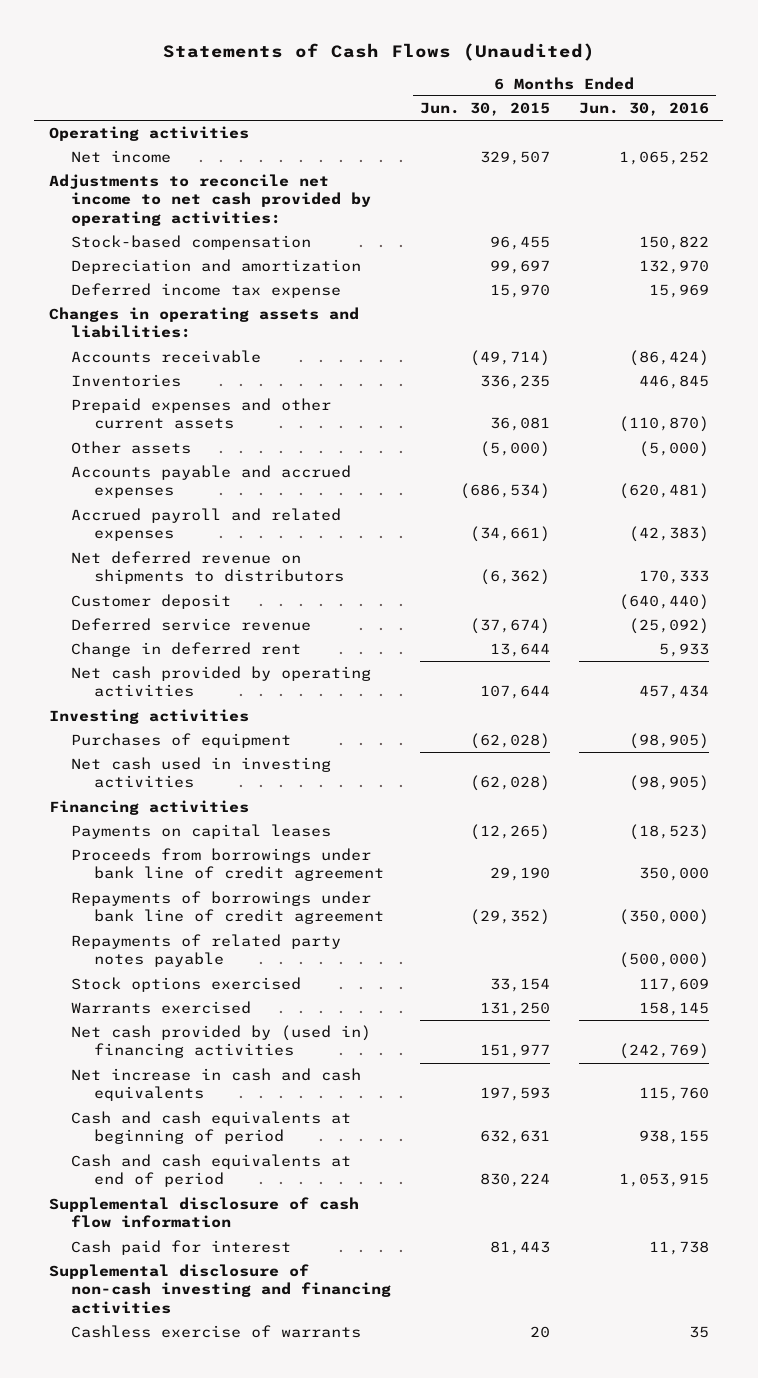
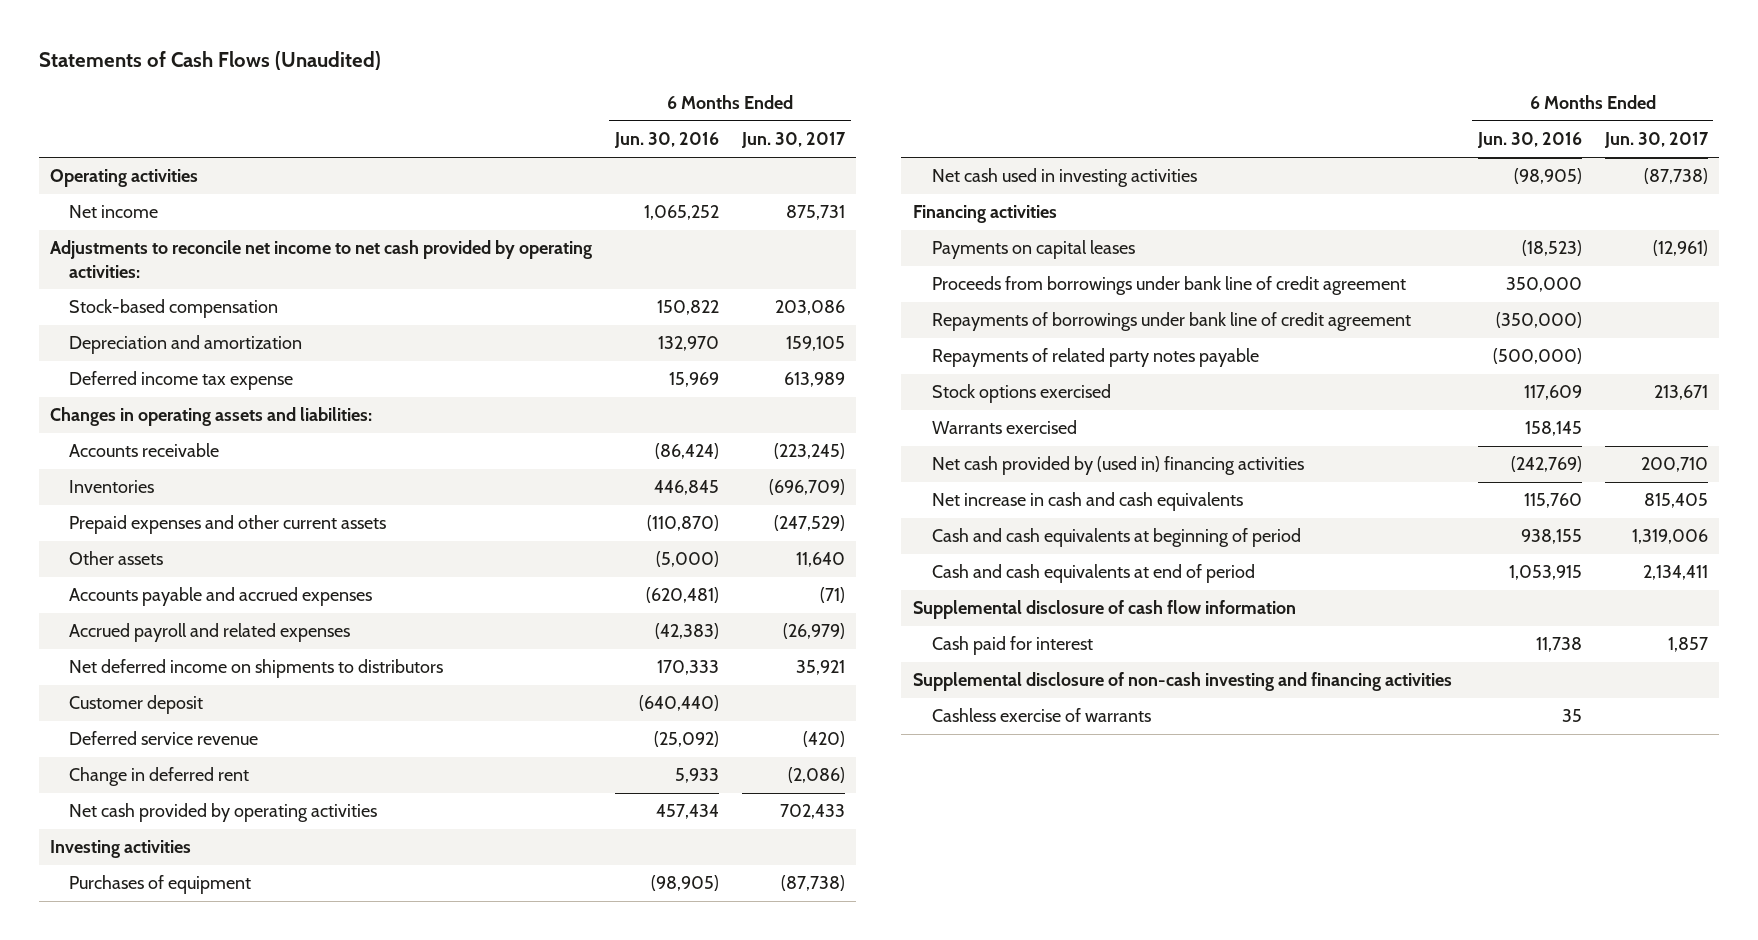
[419,102,550,117] Jun. 30, 2015 -> none
none -> [740,132,846,149] Jun. 30, 2017
[71,551,344,585] Net deferred revenue on shipments to distributors -> [69,659,444,679] Net deferred income on shipments to distributors

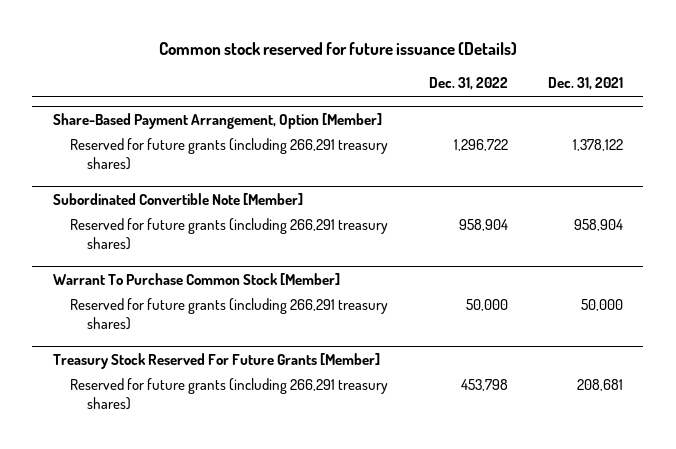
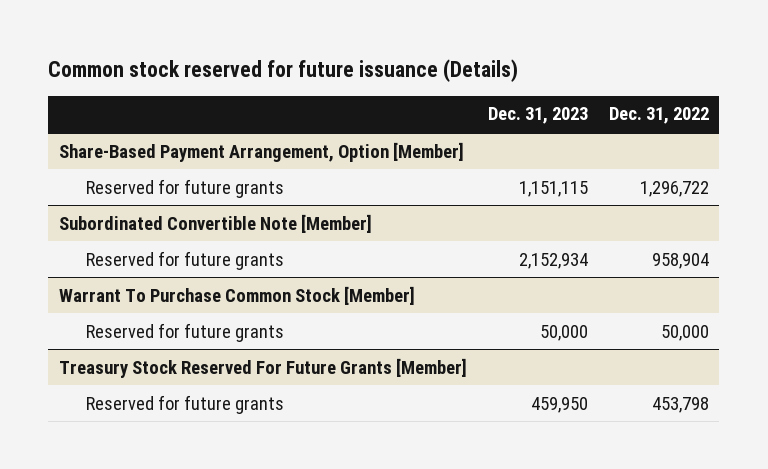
[548,77,624,91] Dec. 31, 2021 -> none
none -> [487,107,588,125] Dec. 31, 2023
[69,138,388,170] Reserved for future grants (including 266,291 treasury shares) -> [86,178,285,198] Reserved for future grants
[69,218,388,250] Reserved for future grants (including 266,291 treasury shares) -> [86,250,285,270] Reserved for future grants
[69,298,388,330] Reserved for future grants (including 266,291 treasury shares) -> [86,322,285,342] Reserved for future grants
[69,378,388,410] Reserved for future grants (including 266,291 treasury shares) -> [86,394,285,414] Reserved for future grants

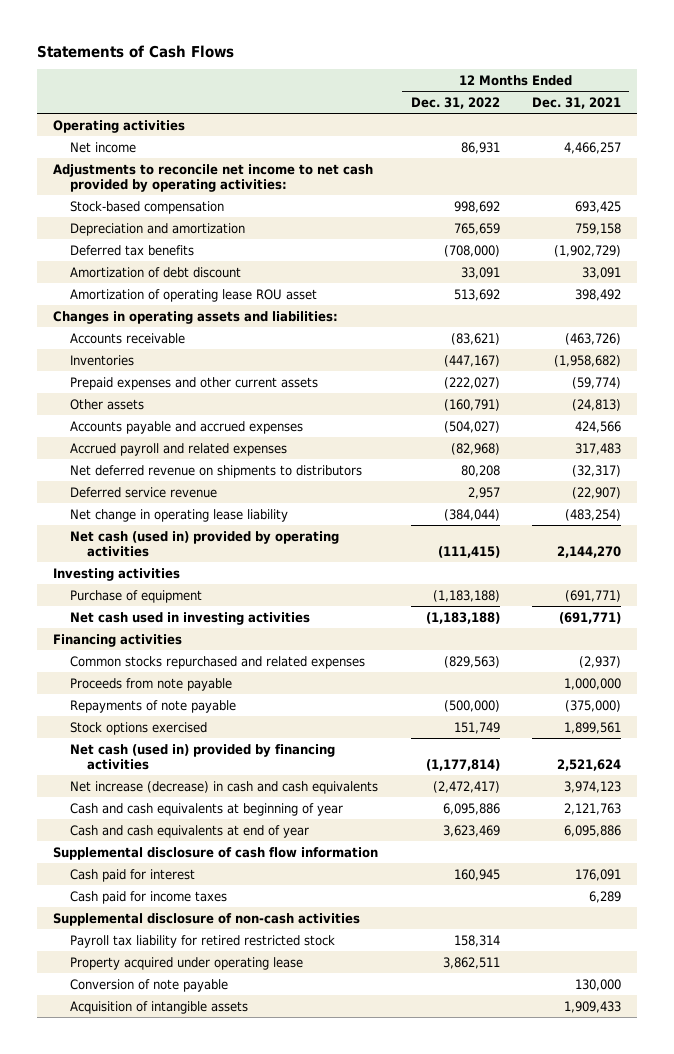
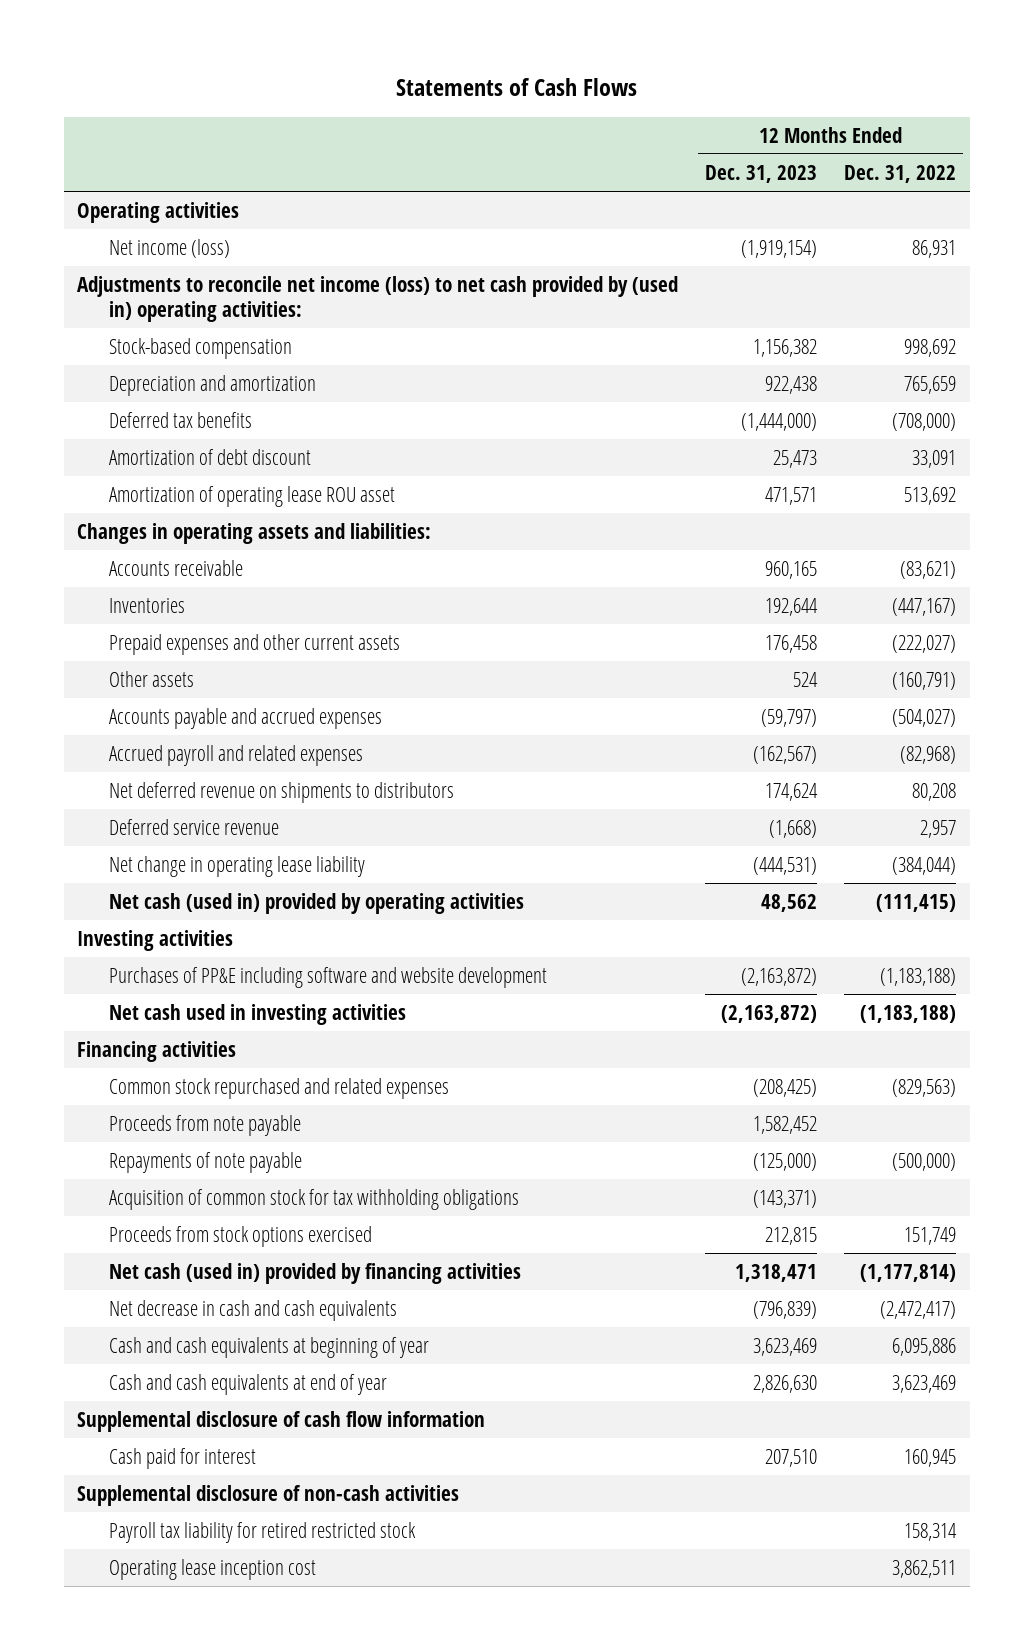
[531,96,621,109] Dec. 31, 2021 -> none
none -> [705,164,818,183] Dec. 31, 2023
[70,141,137,153] Net income -> [109,238,231,258] Net income (loss)
[53,163,374,192] Adjustments to reconcile net income to net cash provided by operating activities: -> [77,275,679,322] Adjustments to reconcile net income (loss) to net cash provided by (used in) operating activities:
[70,589,203,603] Purchase of equipment -> [109,966,548,988] Purchases of PP&E including software and website development
[70,655,366,669] Common stocks repurchased and related expenses -> [109,1077,450,1099] Common stock repurchased and related expenses
none -> [109,1188,520,1210] Acquisition of common stock for tax withholding obligations
[70,721,208,735] Stock options exercised -> [109,1225,373,1247] Proceeds from stock options exercised
[70,780,379,794] Net increase (decrease) in cash and cash equivalents -> [109,1299,398,1321] Net decrease in cash and cash equivalents
[70,890,228,904] Cash paid for income taxes -> none
[70,978,229,992] Conversion of note payable -> none
[70,1000,249,1014] Acquisition of intangible assets -> none
[70,956,304,970] Property acquired under operating lease -> [109,1558,317,1580] Operating lease inception cost

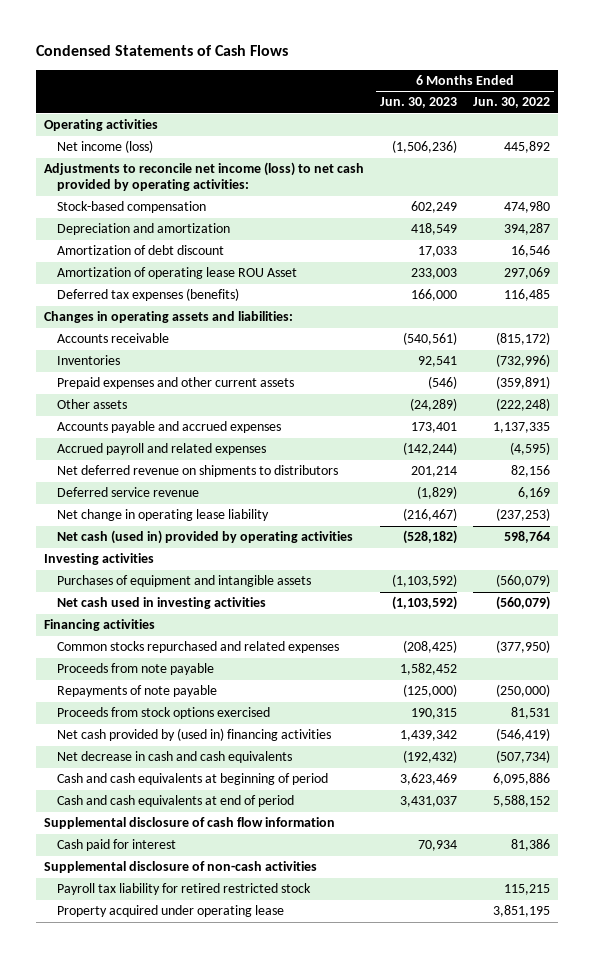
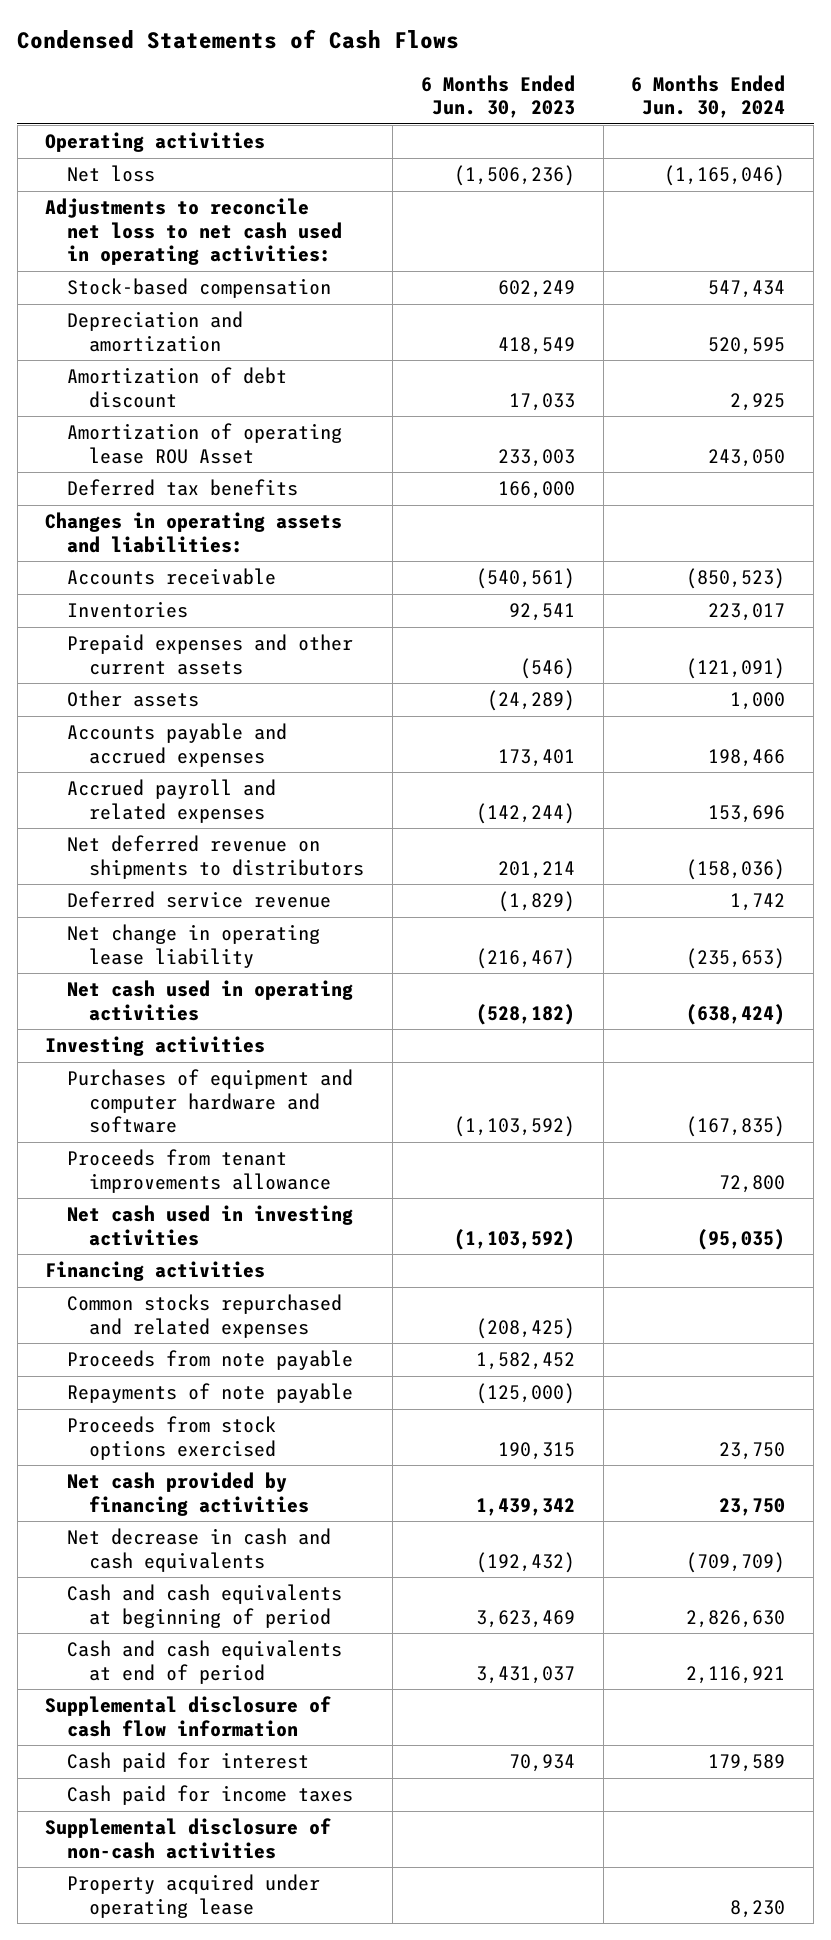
[472,97,550,109] Jun. 30, 2022 -> none
none -> [631,74,786,119] 6 Months Ended Jun. 30, 2024
[56,140,153,154] Net income (loss) -> [67,165,156,183] Net loss
[43,162,364,192] Adjustments to reconcile net income (loss) to net cash provided by operating activities: -> [45,198,343,266] Adjustments to reconcile net loss to net cash used in operating activities:
[56,288,239,302] Deferred tax expenses (benefits) -> [67,479,299,497] Deferred tax benefits
[56,530,353,545] Net cash (used in) provided by operating activities -> [67,980,354,1021] Net cash used in operating activities
[56,575,311,588] Purchases of equipment and intangible assets -> [67,1069,354,1134] Purchases of equipment and computer hardware and software
none -> [67,1149,331,1193] Proceeds from tenant improvements allowance
[56,728,331,742] Net cash provided by (used in) financing activities -> [67,1472,309,1516] Net cash provided by financing activities
none -> [67,1785,354,1806] Cash paid for income taxes
[56,883,311,896] Payroll tax liability for retired restricted stock -> none

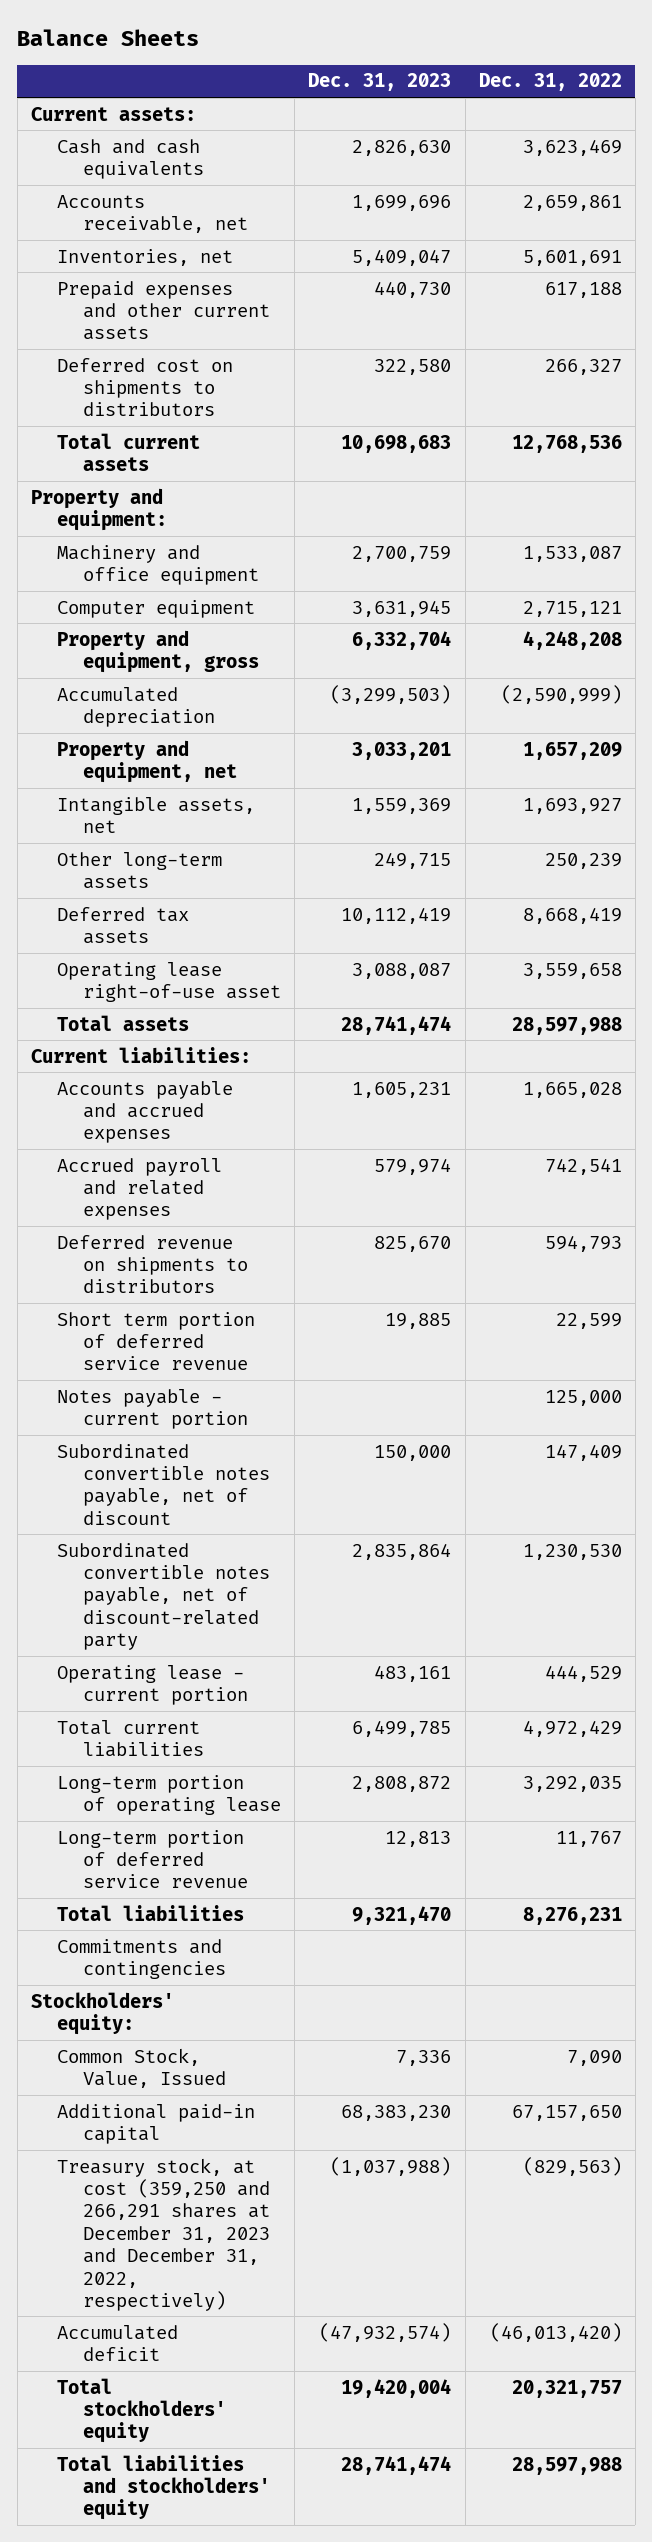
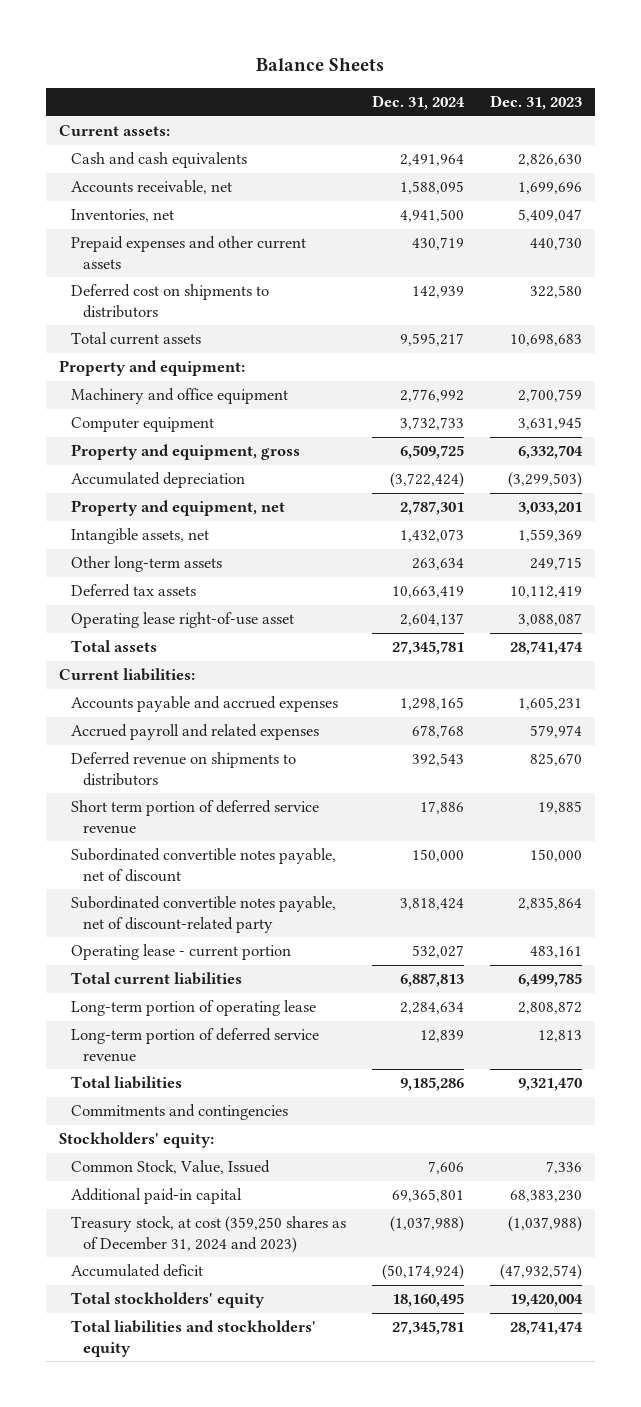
[478,73,622,92] Dec. 31, 2022 -> none
none -> [371,94,465,110] Dec. 31, 2024
[56,1388,249,1430] Notes payable - current portion -> none
[56,2157,271,2311] Treasury stock, at cost (359,250 and 266,291 shares at December 31, 2023 and December 31, 2022, respectively) -> [70,1216,346,1253] Treasury stock, at cost (359,250 shares as of December 31, 2024 and 2023)

